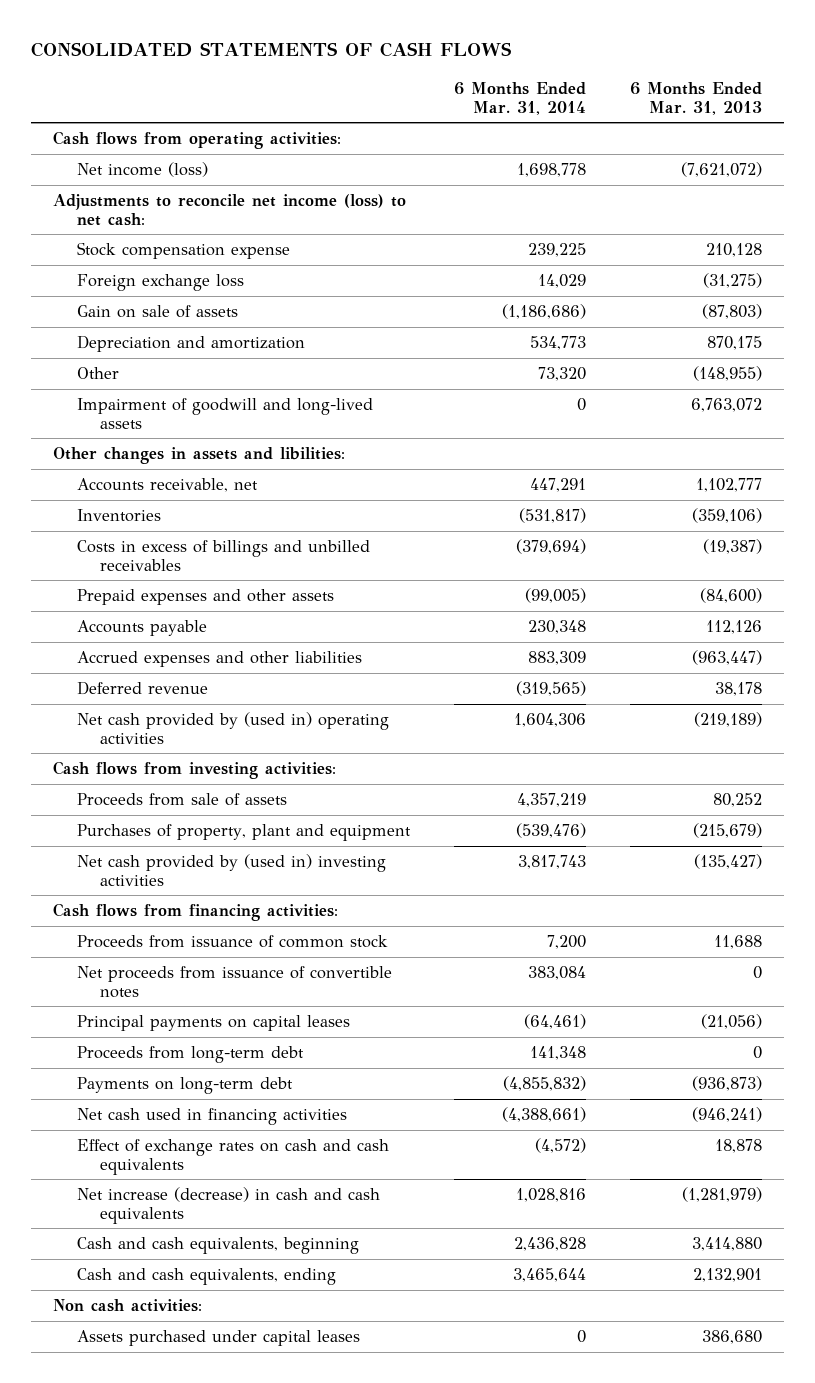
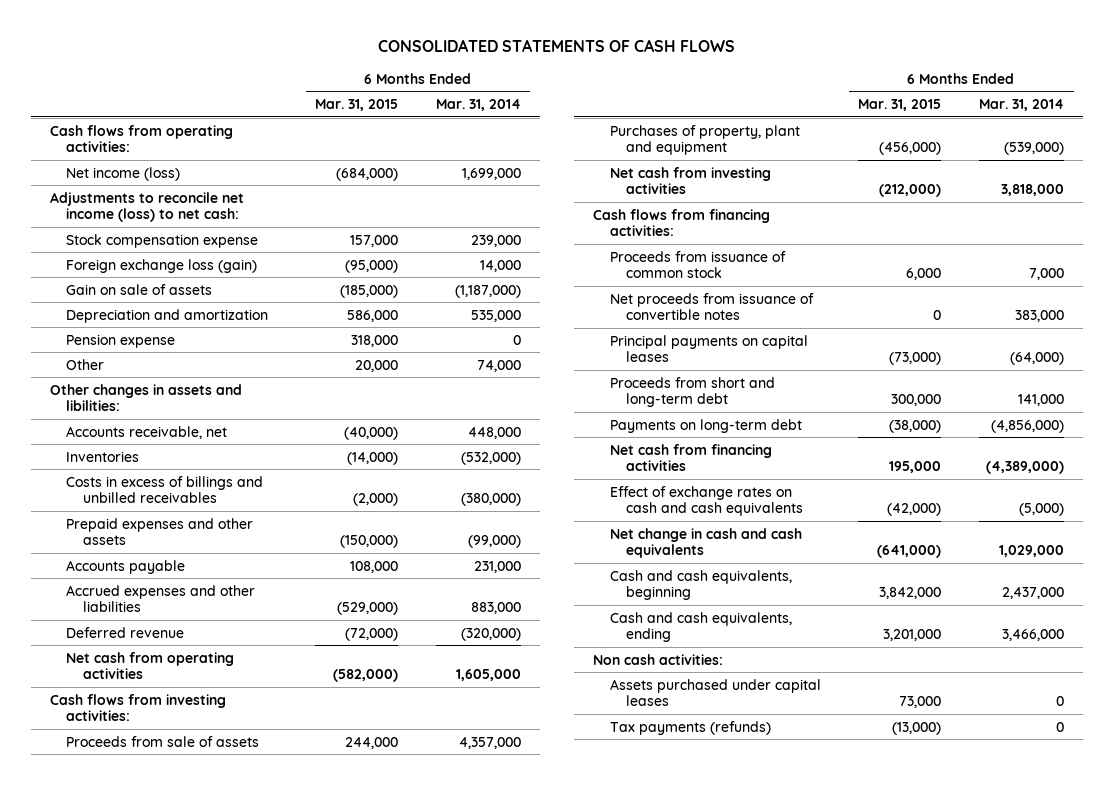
[630,81,763,115] 6 Months Ended Mar. 31, 2013 -> none
none -> [315,99,399,112] Mar. 31, 2015
[516,162,586,177] 1,698,778 -> [461,167,521,180] 1,699,000
[76,397,373,429] Impairment of goodwill and long-lived assets -> none
[527,242,586,257] 239,225 -> [470,234,521,247] 239,000
[76,273,244,291] Foreign exchange loss -> [66,258,258,273] Foreign exchange loss (gain)
[537,273,586,288] 14,029 -> [479,259,521,272] 14,000
[501,303,586,319] (1,186,686) -> [454,284,521,298] (1,187,000)
[529,335,586,350] 534,773 -> [470,309,521,322] 535,000
none -> [66,333,176,348] Pension expense
[537,366,586,381] 73,320 -> [476,359,521,372] 74,000
[529,477,586,492] 447,291 -> [467,426,521,439] 448,000
[518,507,586,523] (531,817) -> [460,451,521,465] (532,000)
[515,538,586,554] (379,694) -> [460,492,521,506] (380,000)
[524,587,586,603] (99,005) -> [467,534,521,548] (99,000)
[527,619,586,634] 230,348 -> [473,560,521,573] 231,000
[527,650,586,665] 883,309 -> [470,601,521,614] 883,000
[515,680,586,696] (319,565) -> [460,627,521,641] (320,000)
[76,711,389,744] Net cash provided by (used in) operating activities -> [66,651,235,679] Net cash from operating activities
[513,712,586,727] 1,604,306 -> [455,668,521,681] 1,605,000
[516,792,586,807] 4,357,219 -> [458,736,521,749] 4,357,000
[515,822,586,838] (539,476) -> [1004,141,1065,155] (539,000)
[76,853,386,886] Net cash provided by (used in) investing activities -> [609,166,771,194] Net cash from investing activities
[517,854,586,869] 3,817,743 -> [1001,183,1065,196] 3,818,000
[546,934,586,949] 7,200 -> [1029,267,1065,280] 7,000
[527,965,586,980] 383,084 -> [1015,309,1065,322] 383,000
[523,1013,586,1029] (64,461) -> [1010,351,1065,365] (64,000)
[76,1045,304,1063] Proceeds from long-term debt -> [609,376,775,407] Proceeds from short and long-term debt
[529,1045,586,1060] 141,348 -> [1018,393,1065,406] 141,000
[502,1075,586,1091] (4,855,832) -> [991,419,1065,433] (4,856,000)
[76,1107,347,1125] Net cash used in financing activities -> [609,443,772,471] Net cash from financing activities
[501,1106,586,1122] (4,388,661) -> [986,460,1065,474] (4,389,000)
[534,1137,586,1153] (4,572) -> [1019,502,1065,516] (5,000)
[76,1186,380,1224] Net increase (decrease) in cash and cash equivalents -> [609,527,802,558] Net change in cash and cash equivalents
[515,1187,586,1202] 1,028,816 -> [999,544,1065,557] 1,029,000
[513,1236,586,1251] 2,436,828 -> [1002,586,1065,599] 2,437,000
[512,1267,586,1282] 3,465,644 -> [1002,628,1065,641] 3,466,000
none -> [609,720,771,735] Tax payments (refunds)

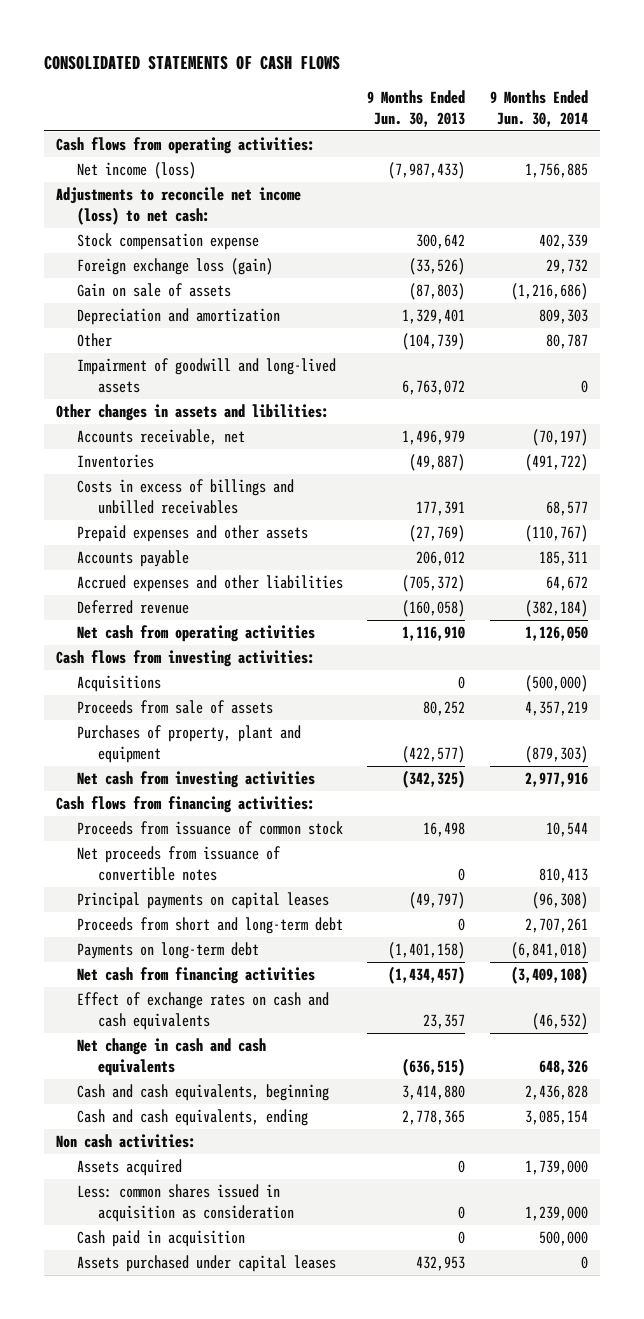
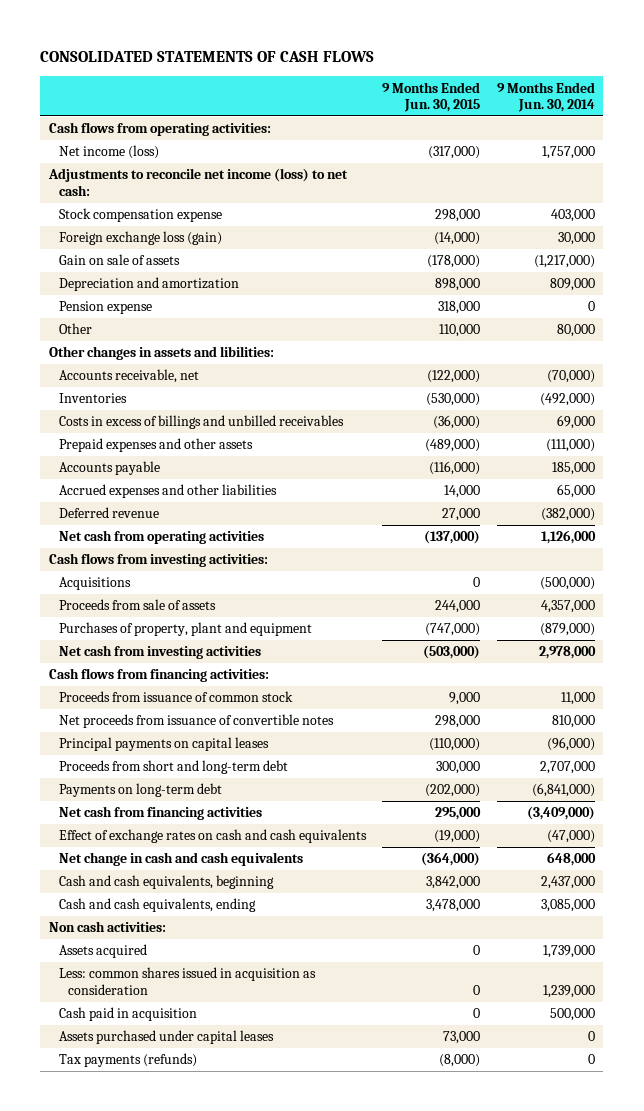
[367,90,466,127] 9 Months Ended Jun. 30, 2013 -> none
none -> [382,81,481,113] 9 Months Ended Jun. 30, 2015
[524,163,588,179] 1,756,885 -> [542,146,596,160] 1,757,000
[77,358,337,393] Impairment of goodwill and long-lived assets -> none
[538,234,588,250] 402,339 -> [551,209,596,223] 403,000
[545,259,588,275] 29,732 -> [558,232,596,246] 30,000
[510,283,588,301] (1,216,686) -> [534,255,596,269] (1,217,000)
[538,309,588,325] 809,303 -> [550,278,596,292] 809,000
none -> [58,301,152,315] Pension expense
[545,334,588,350] 80,787 -> [557,324,596,338] 80,000
[531,429,588,447] (70,197) -> [547,370,596,384] (70,000)
[524,454,588,472] (491,722) -> [540,393,596,407] (492,000)
[545,500,588,516] 68,577 -> [557,415,596,430] 69,000
[524,525,588,543] (110,767) -> [546,439,596,453] (111,000)
[538,551,588,567] 185,311 -> [552,462,596,476] 185,000
[545,576,588,592] 64,672 -> [557,484,596,499] 65,000
[524,600,588,618] (382,184) -> [541,508,596,522] (382,000)
[524,626,588,642] 1,126,050 -> [541,530,597,545] 1,126,000
[524,701,588,717] 4,357,219 -> [541,600,596,614] 4,357,000
[524,745,588,763] (879,303) -> [540,623,596,637] (879,000)
[524,772,588,788] 2,977,916 -> [539,646,597,660] 2,978,000
[545,822,588,838] 10,544 -> [561,692,596,706] 11,000
[538,867,588,883] 810,413 -> [552,715,596,729] 810,000
[531,892,588,910] (96,308) -> [547,737,596,752] (96,000)
[524,918,588,934] 2,707,261 -> [540,761,596,775] 2,707,000
[510,942,588,960] (6,841,018) -> [532,783,596,798] (6,841,000)
[510,966,588,985] (3,409,108) -> [527,806,596,821] (3,409,000)
[531,1012,588,1030] (46,532) -> [547,830,596,844] (47,000)
[538,1059,588,1075] 648,326 -> [547,852,597,867] 648,000
[524,1085,588,1101] 2,436,828 -> [541,876,596,890] 2,437,000
[524,1110,588,1126] 3,085,154 -> [541,899,596,913] 3,085,000
none -> [58,1053,197,1068] Tax payments (refunds)

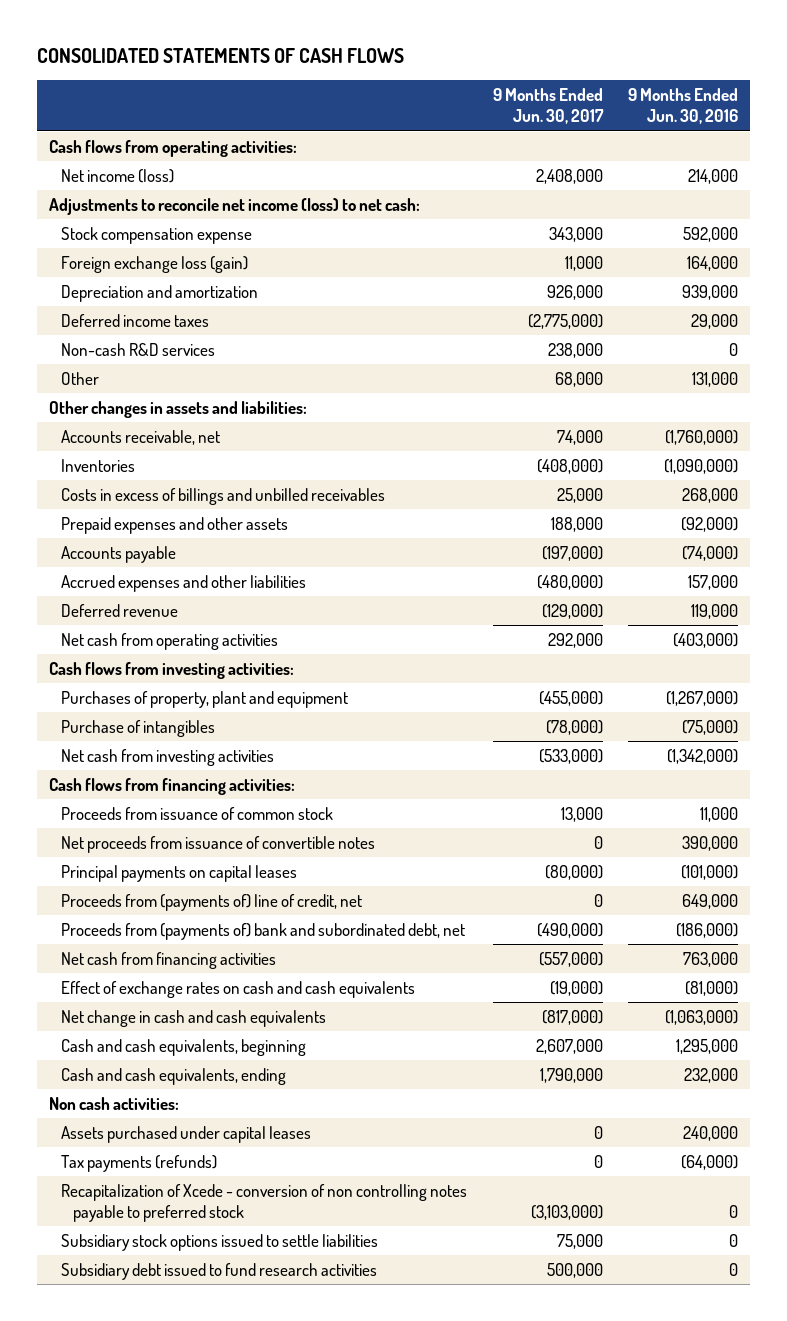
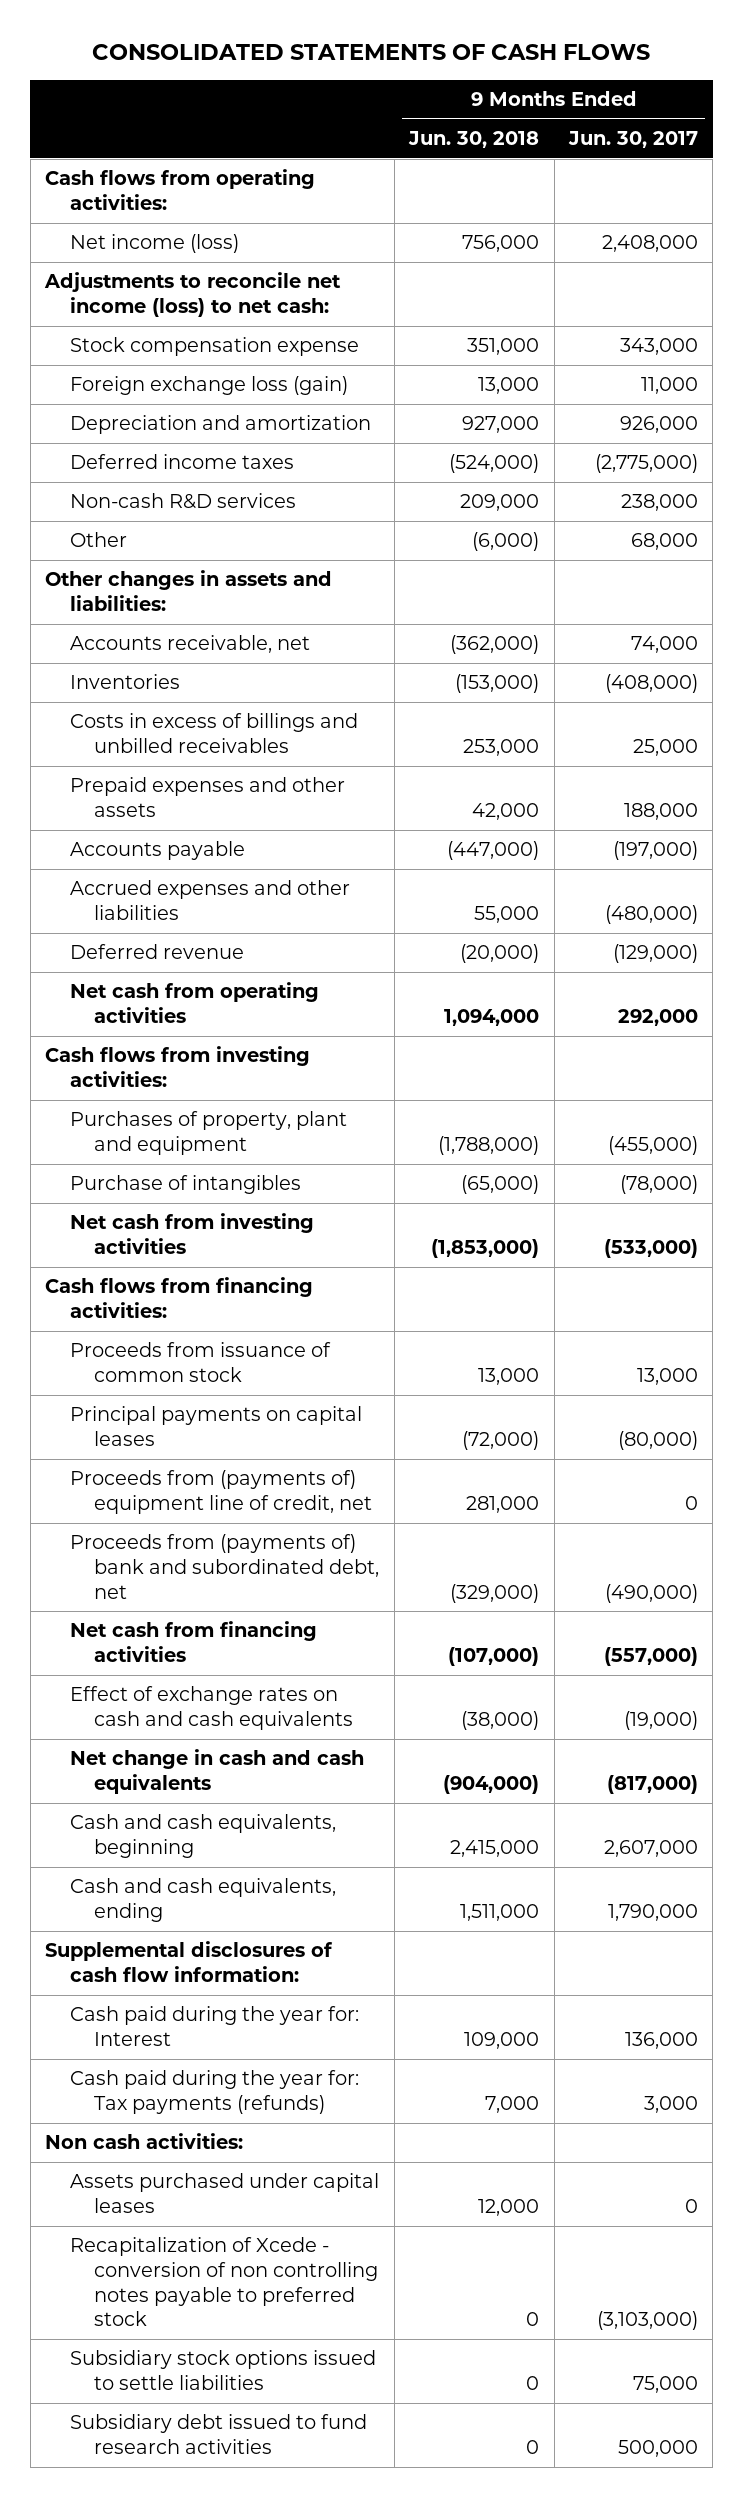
[627,87,738,125] 9 Months Ended Jun. 30, 2016 -> none
none -> [408,131,540,149] Jun. 30, 2018
[61,835,376,853] Net proceeds from issuance of convertible notes -> none
[61,893,363,911] Proceeds from (payments of) line of credit, net -> [69,1470,373,1515] Proceeds from (payments of) equipment line of credit, net
none -> [45,1941,334,1983] Supplemental disclosures of cash flow information:
none -> [69,2006,359,2047] Cash paid during the year for: Interest
none -> [69,2070,359,2115] Cash paid during the year for: Tax payments (refunds)
[61,1154,218,1172] Tax payments (refunds) -> none

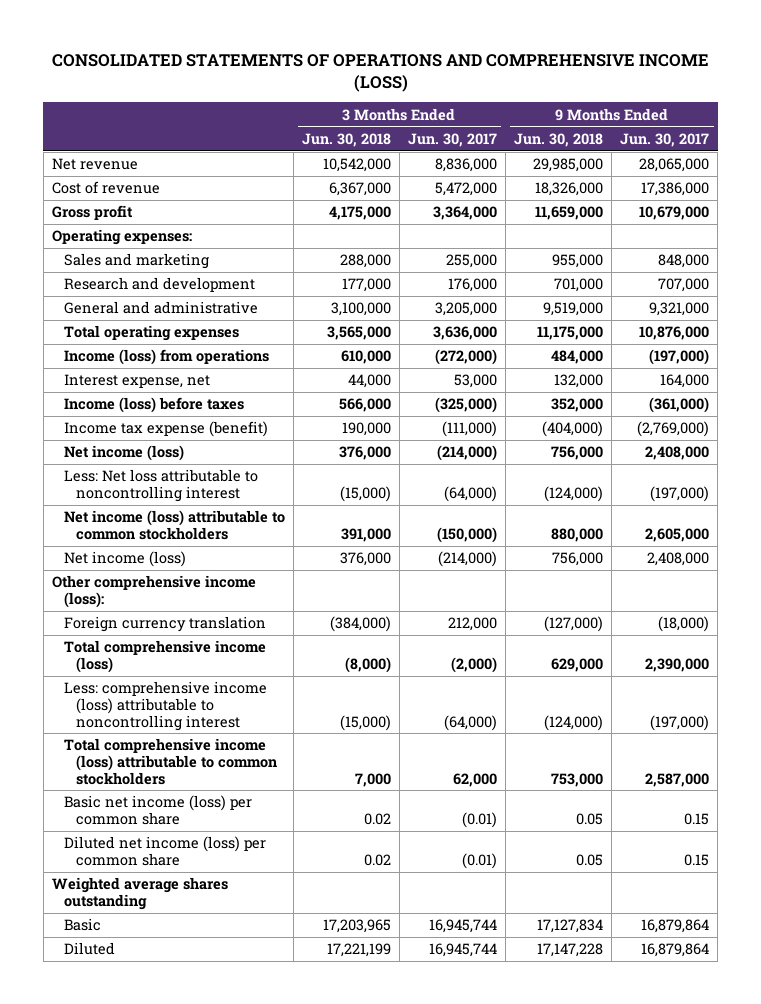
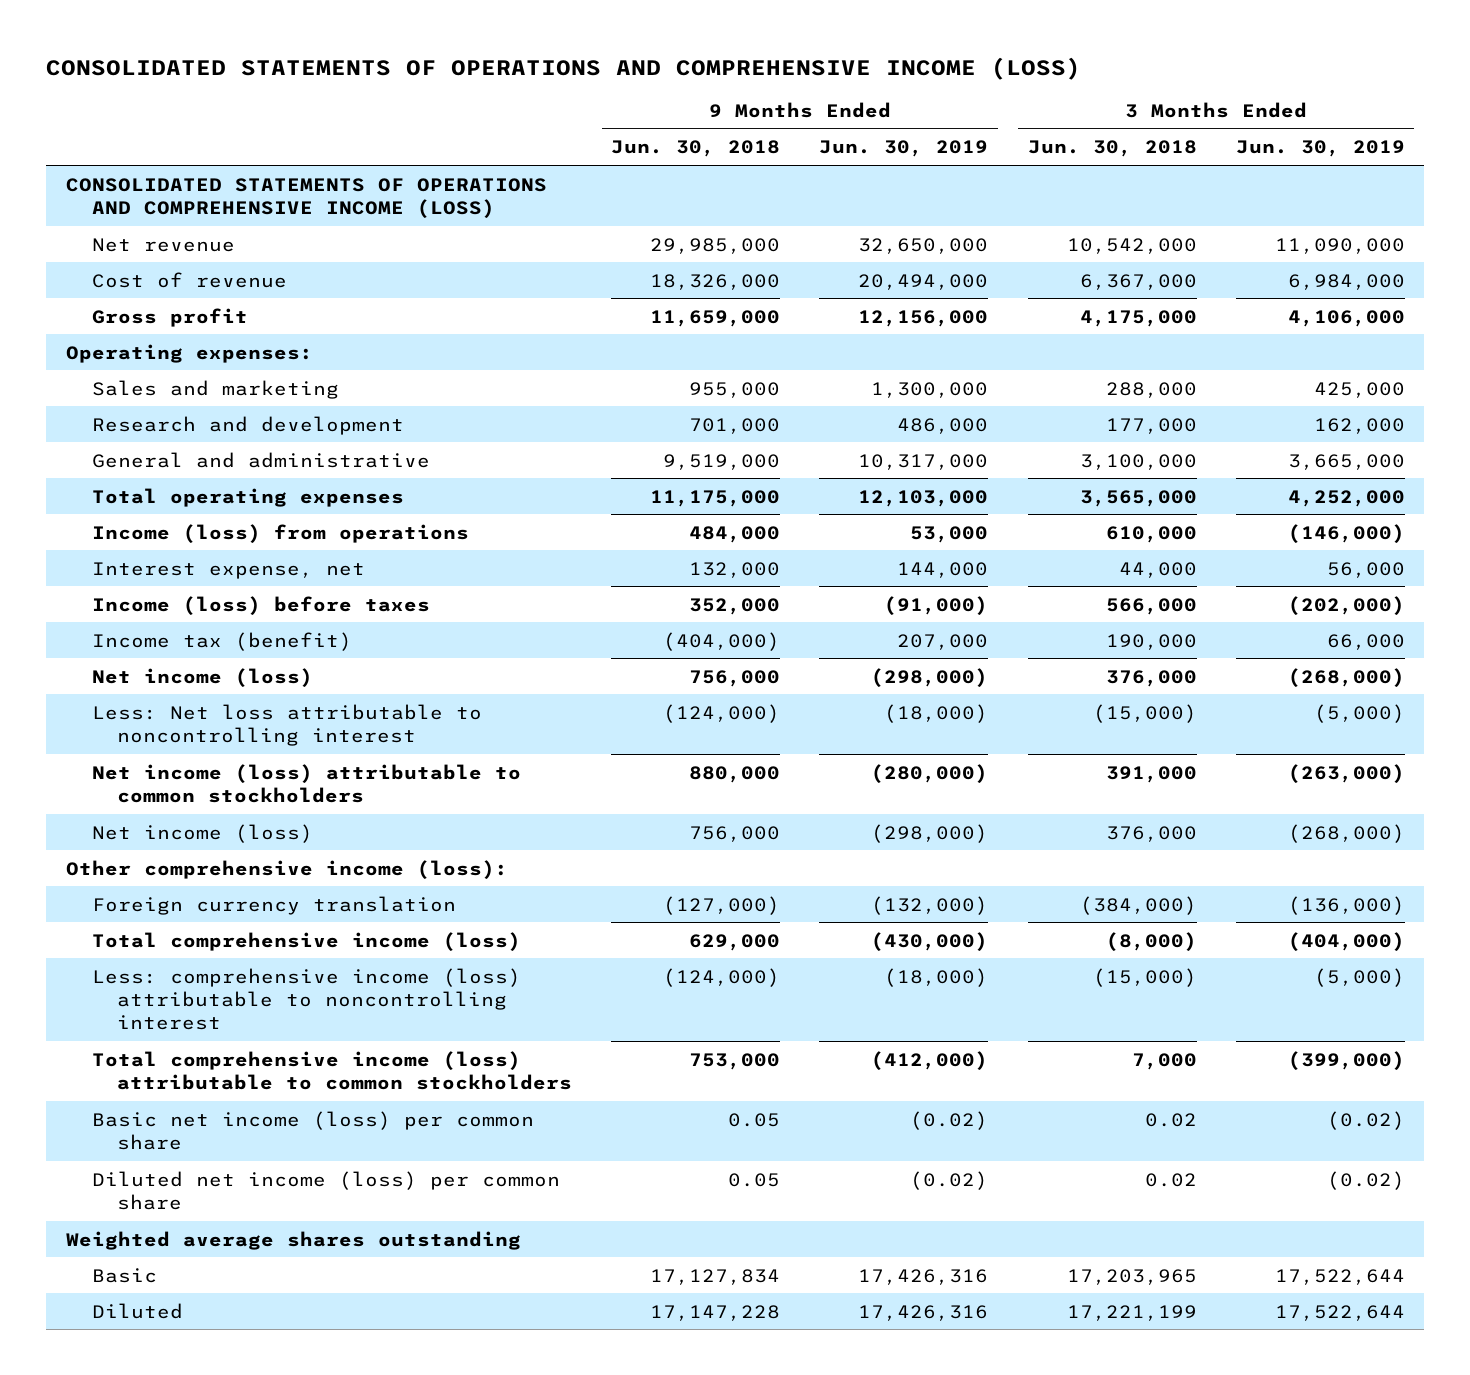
[408,132,498,147] Jun. 30, 2017 -> none
[620,132,710,147] Jun. 30, 2017 -> none
none -> [819,140,989,158] Jun. 30, 2019
none -> [1235,140,1405,158] Jun. 30, 2019
none -> [65,177,547,218] CONSOLIDATED STATEMENTS OF OPERATIONS AND COMPREHENSIVE INCOME (LOSS)
[63,421,268,438] Income tax expense (benefit) -> [91,631,352,651] Income tax (benefit)

